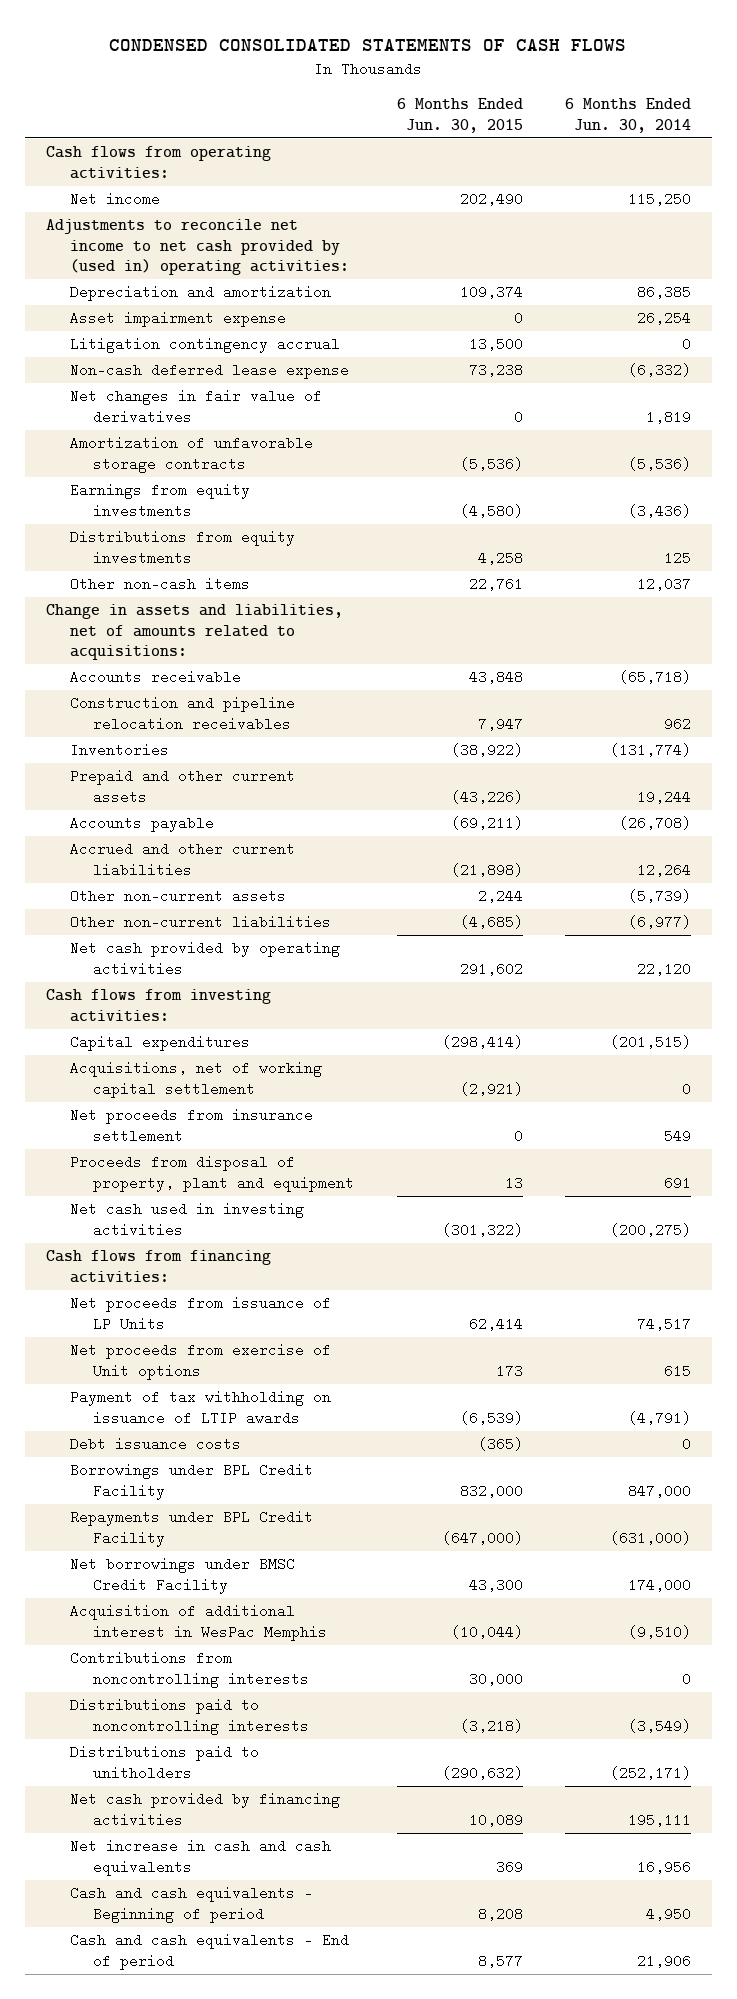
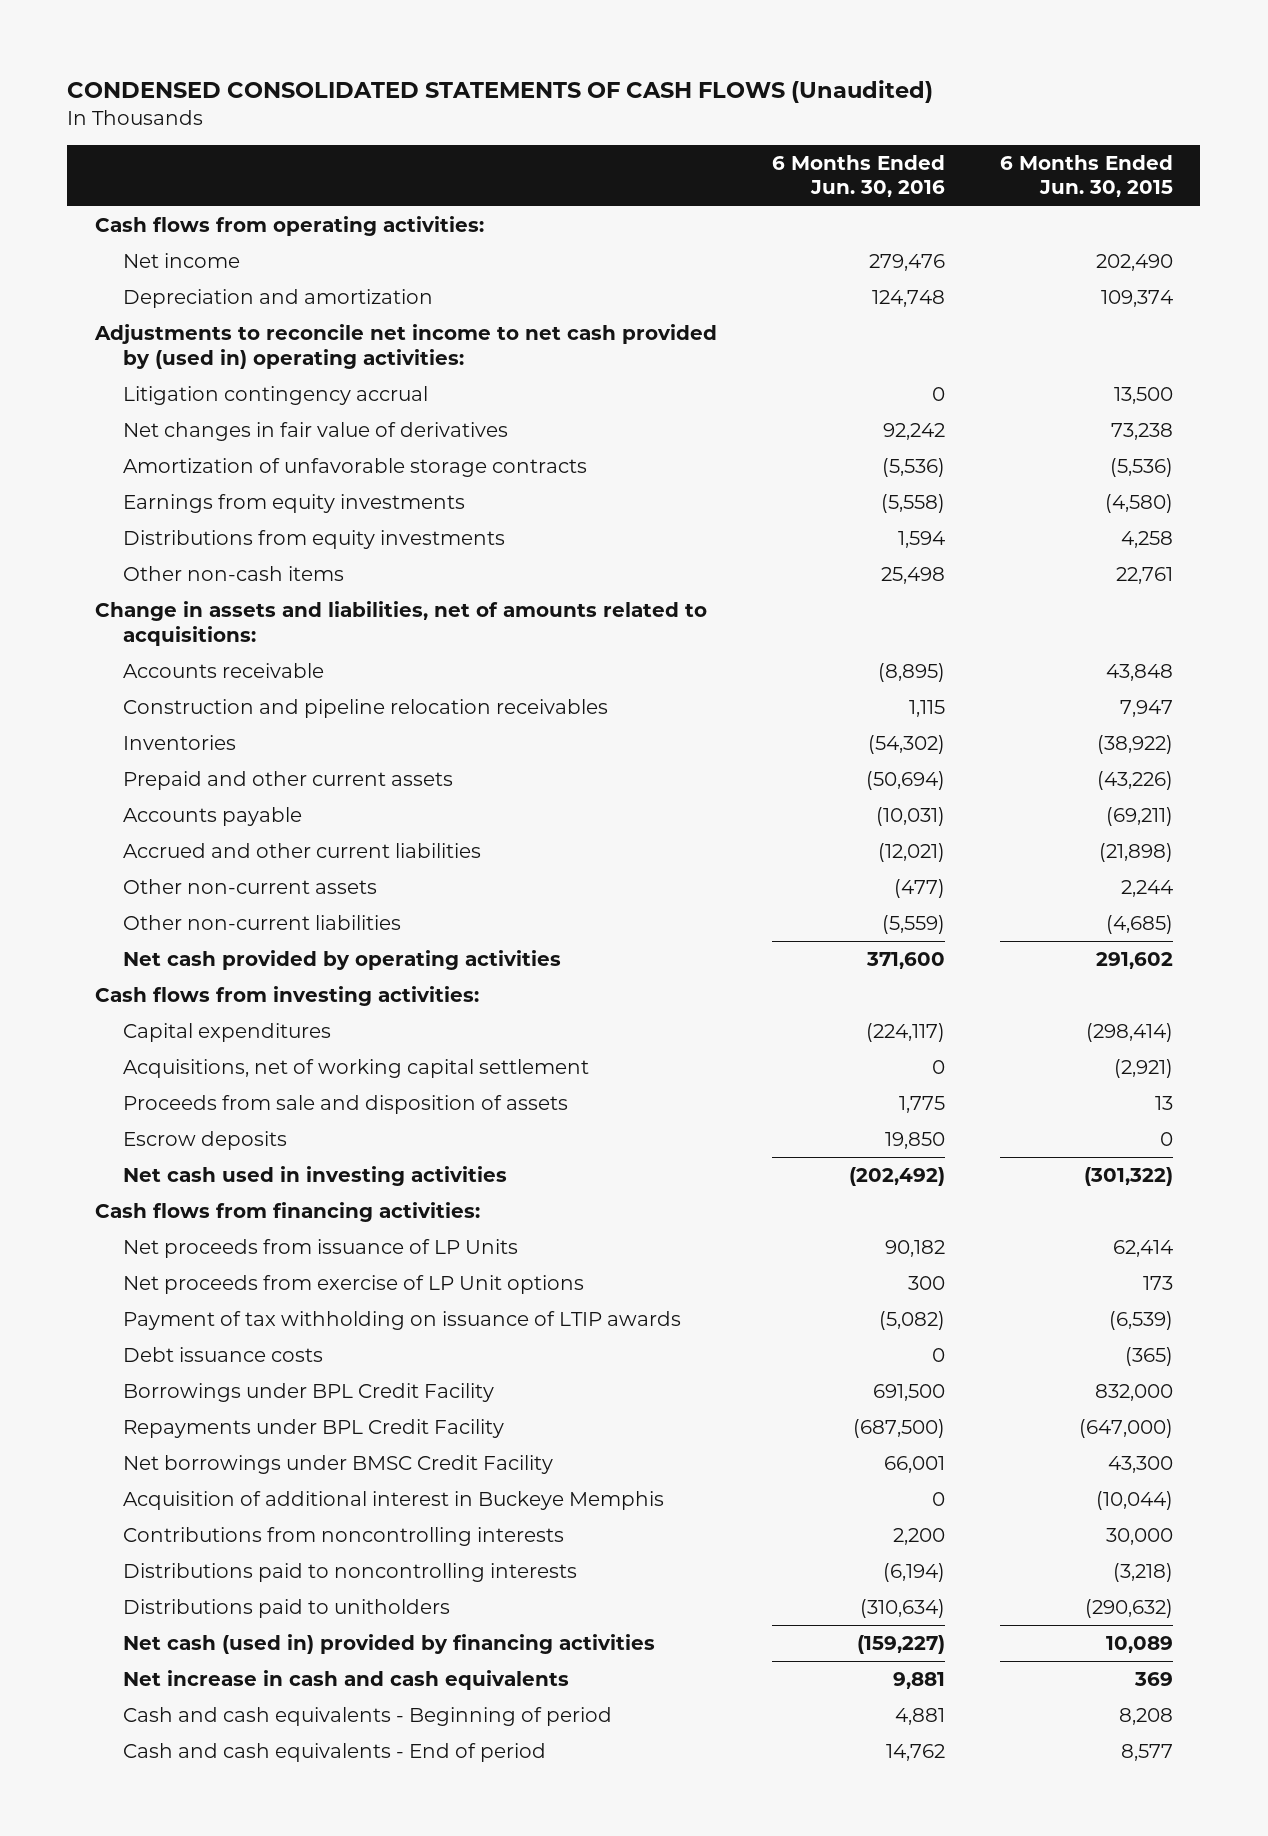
[109,39,627,52] CONDENSED CONSOLIDATED STATEMENTS OF CASH FLOWS -> [67,80,934,104] CONDENSED CONSOLIDATED STATEMENTS OF CASH FLOWS (Unaudited)
[564,98,691,133] 6 Months Ended Jun. 30, 2014 -> none
none -> [771,154,945,198] 6 Months Ended Jun. 30, 2016
[69,311,286,328] Asset impairment expense -> none
[46,219,349,275] Adjustments to reconcile net income to net cash provided by (used in) operating activities: -> [93,324,717,369] Adjustments to reconcile net income to net cash provided by (used in) operating activities:
[69,389,322,424] Net changes in fair value of derivatives -> none
[69,363,349,380] Non-cash deferred lease expense -> [123,422,509,442] Net changes in fair value of derivatives
[69,1108,313,1143] Net proceeds from insurance settlement -> none
[69,1155,355,1192] Proceeds from disposal of property, plant and equipment -> [123,1095,569,1115] Proceeds from sale and disposition of assets
none -> [123,1131,288,1151] Escrow deposits
[69,1343,331,1380] Net proceeds from exercise of Unit options -> [123,1275,585,1295] Net proceeds from exercise of LP Unit options
[69,1604,328,1641] Acquisition of additional interest in WesPac Memphis -> [123,1491,665,1511] Acquisition of additional interest in Buckeye Memphis
[69,1792,340,1827] Net cash provided by financing activities -> [123,1634,656,1655] Net cash (used in) provided by financing activities

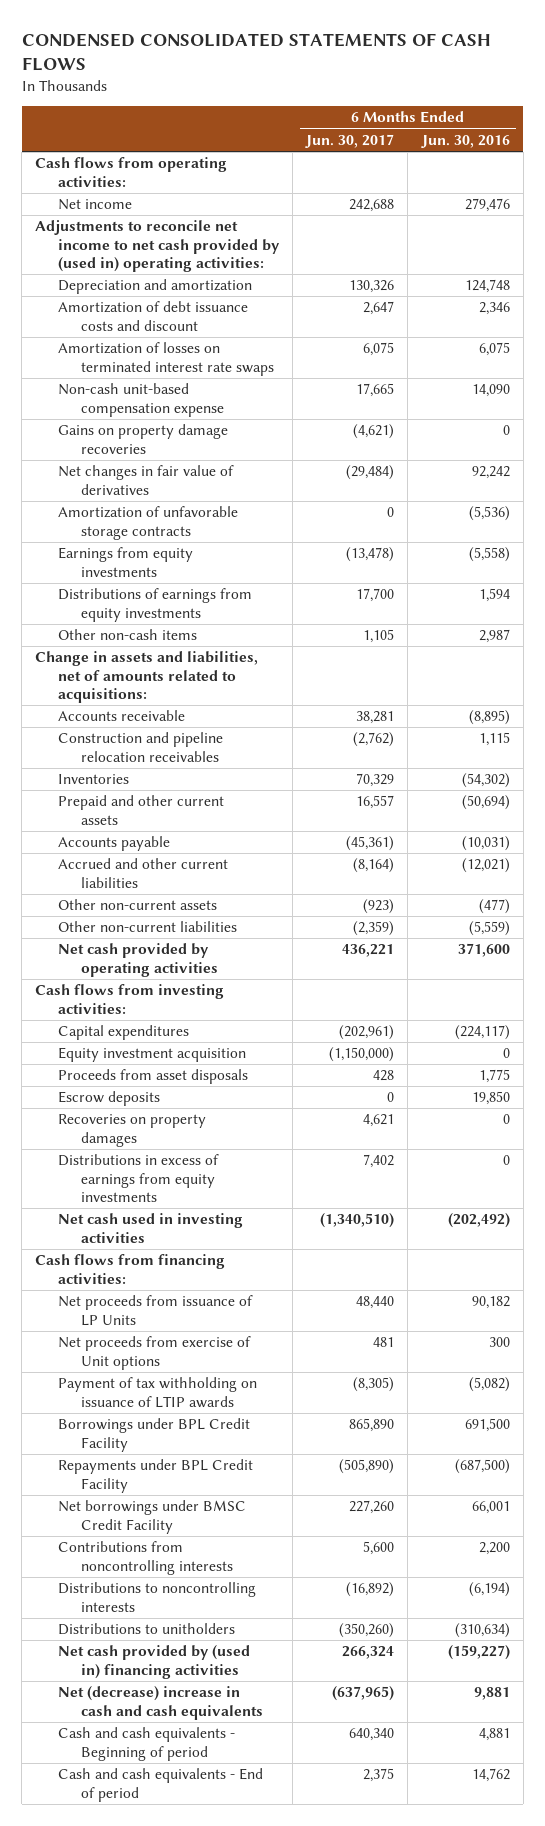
[67,80,934,104] CONDENSED CONSOLIDATED STATEMENTS OF CASH FLOWS (Unaudited) -> [21,32,491,71] CONDENSED CONSOLIDATED STATEMENTS OF CASH FLOWS
[999,154,1173,198] 6 Months Ended Jun. 30, 2015 -> none
none -> [305,133,395,148] Jun. 30, 2017
[123,386,429,406] Litigation contingency accrual -> none
[123,289,434,309] Depreciation and amortization -> [58,279,253,295] Depreciation and amortization
none -> [58,301,249,331] Amortization of debt issuance costs and discount
none -> [58,342,275,376] Amortization of losses on terminated interest rate swaps
none -> [58,383,225,417] Non-cash unit-based compensation expense
none -> [58,424,229,454] Gains on property damage recoveries
[123,530,506,550] Distributions from equity investments -> [58,588,253,622] Distributions of earnings from equity investments
[880,567,945,585] 25,498 -> [478,629,510,644] 2,987
[123,1059,590,1079] Acquisitions, net of working capital settlement -> none
none -> [58,1047,247,1063] Equity investment acquisition
[123,1095,569,1115] Proceeds from sale and disposition of assets -> [58,1069,249,1085] Proceeds from asset disposals
none -> [58,1114,207,1147] Recoveries on property damages
none -> [58,1154,220,1203] Distributions in excess of earnings from equity investments
[123,1275,585,1295] Net proceeds from exercise of LP Unit options -> [58,1336,252,1370] Net proceeds from exercise of Unit options
[123,1347,324,1363] Debt issuance costs -> none
[123,1491,665,1511] Acquisition of additional interest in Buckeye Memphis -> none
[123,1563,578,1583] Distributions paid to noncontrolling interests -> [58,1582,257,1612] Distributions to noncontrolling interests
[123,1599,451,1619] Distributions paid to unitholders -> [58,1623,236,1636] Distributions to unitholders
[123,1634,656,1655] Net cash (used in) provided by financing activities -> [58,1645,251,1679] Net cash provided by (used in) financing activities
[123,1670,570,1691] Net increase in cash and cash equivalents -> [58,1686,264,1720] Net (decrease) increase in cash and cash equivalents

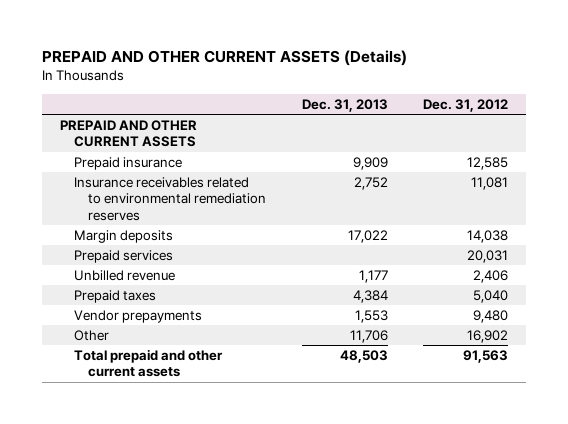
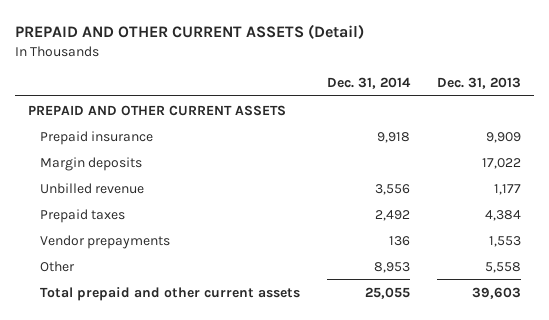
[41,50,407,67] PREPAID AND OTHER CURRENT ASSETS (Details) -> [14,23,364,39] PREPAID AND OTHER CURRENT ASSETS (Detail)
[423,98,509,112] Dec. 31, 2012 -> none
none -> [326,77,411,90] Dec. 31, 2014
[73,176,267,221] Insurance receivables related to environmental remediation reserves -> none
[73,249,173,263] Prepaid services -> none
[349,329,388,343] 11,706 -> [484,261,521,273] 5,558
[339,349,388,363] 48,503 -> [471,286,521,299] 39,603

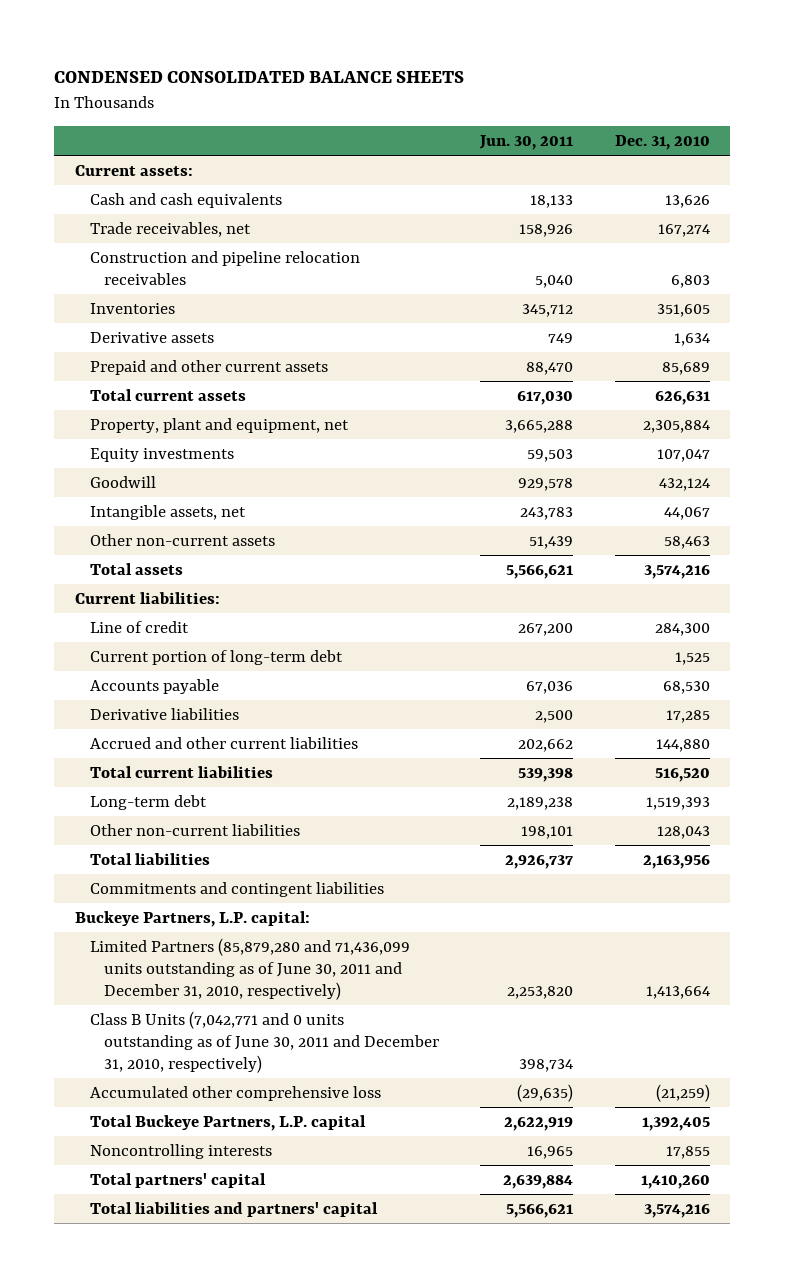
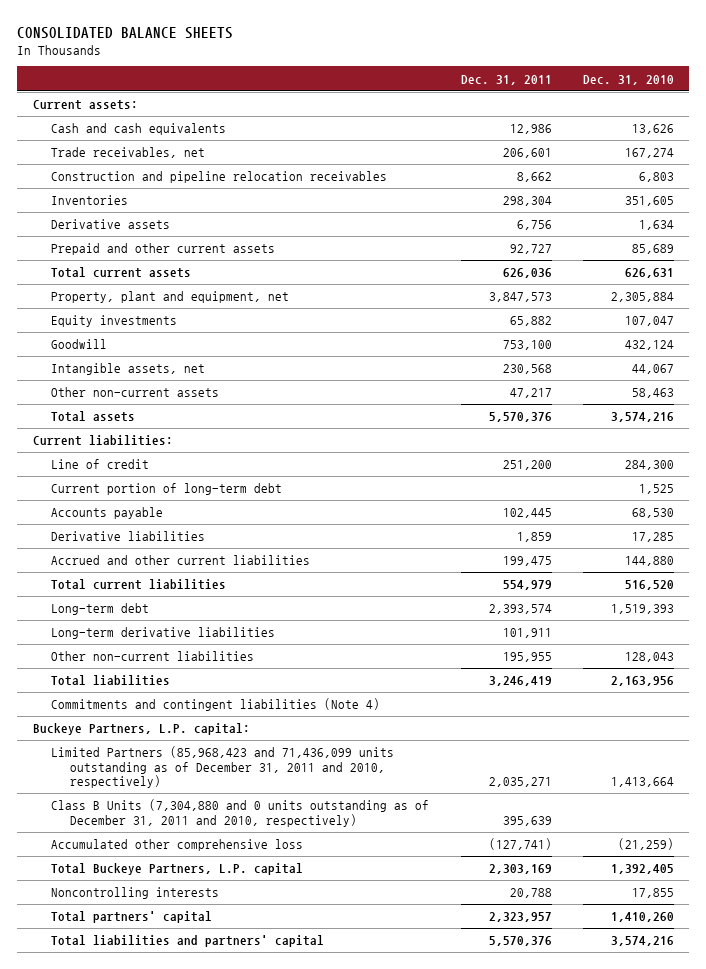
[54,70,465,83] CONDENSED CONSOLIDATED BALANCE SHEETS -> [17,26,234,39] CONSOLIDATED BALANCE SHEETS
[479,134,574,150] Jun. 30, 2011 -> none
none -> [460,74,552,85] Dec. 31, 2011
none -> [51,627,276,640] Long-term derivative liabilities
[89,881,384,897] Commitments and contingent liabilities -> [51,698,381,712] Commitments and contingent liabilities (Note 4)
[89,937,410,1000] Limited Partners (85,879,280 and 71,436,099 units outstanding as of June 30, 2011 and December 31, 2010, respectively) -> [51,746,395,789] Limited Partners (85,968,423 and 71,436,099 units outstanding as of December 31, 2011 and 2010, respectively)
[89,1010,440,1073] Class B Units (7,042,771 and 0 units outstanding as of June 30, 2011 and December 31, 2010, respectively) -> [51,799,430,827] Class B Units (7,304,880 and 0 units outstanding as of December 31, 2011 and 2010, respectively)

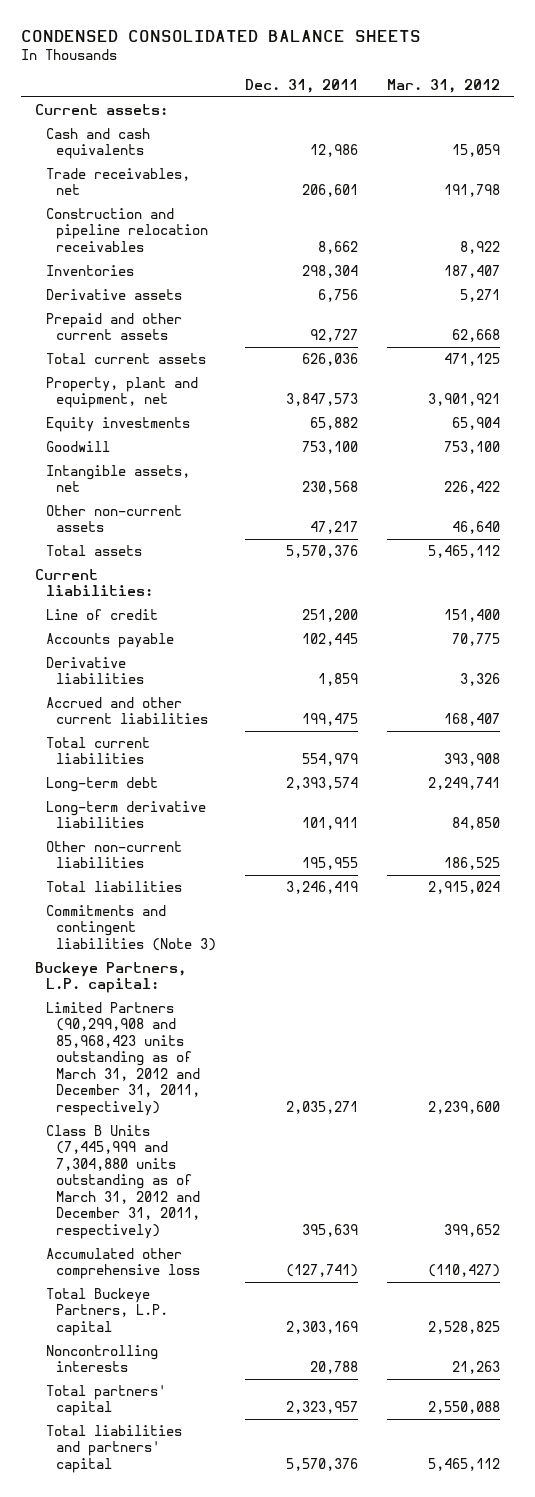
[17,26,234,39] CONSOLIDATED BALANCE SHEETS -> [20,29,421,42] CONDENSED CONSOLIDATED BALANCE SHEETS
[582,74,674,85] Dec. 31, 2010 -> none
none -> [386,79,500,94] Mar. 31, 2012
[51,483,283,496] Current portion of long-term debt -> none
[51,698,381,712] Commitments and contingent liabilities (Note 4) -> [45,904,216,951] Commitments and contingent liabilities (Note 3)
[51,746,395,789] Limited Partners (85,968,423 and 71,436,099 units outstanding as of December 31, 2011 and 2010, respectively) -> [45,1001,200,1116] Limited Partners (90,299,908 and 85,968,423 units outstanding as of March 31, 2012 and December 31, 2011, respectively)
[51,799,430,827] Class B Units (7,304,880 and 0 units outstanding as of December 31, 2011 and 2010, respectively) -> [45,1124,200,1239] Class B Units (7,445,999 and 7,304,880 units outstanding as of March 31, 2012 and December 31, 2011, respectively)

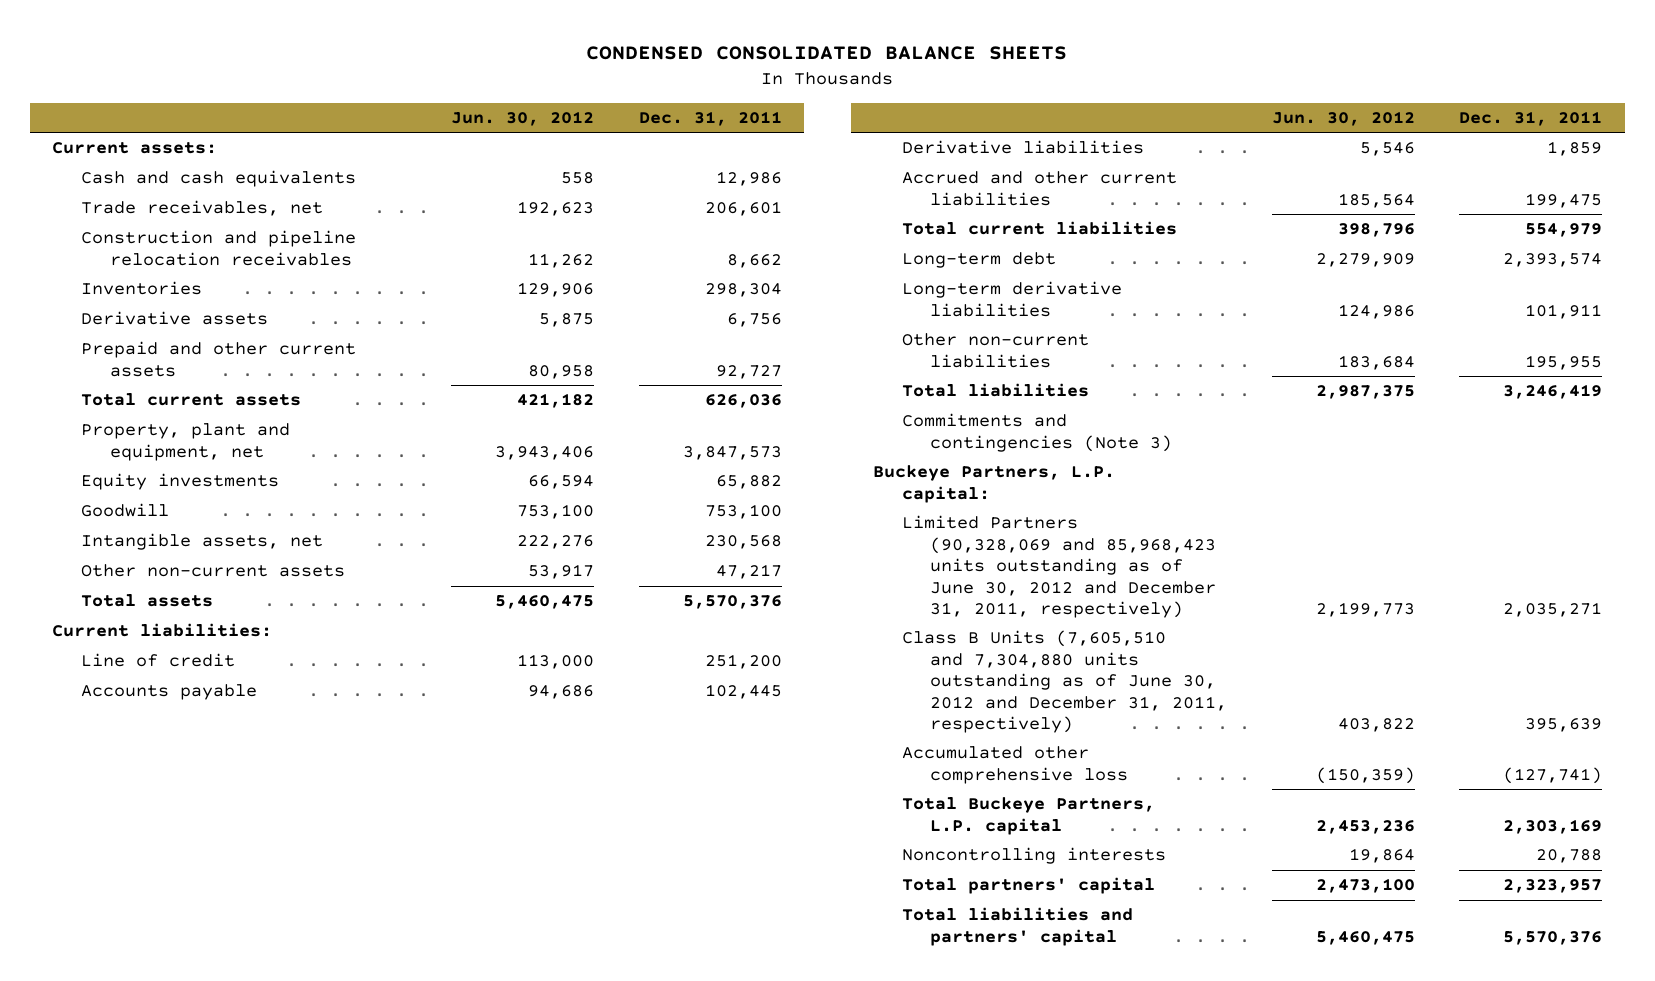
[386,79,500,94] Mar. 31, 2012 -> none
none -> [451,111,595,127] Jun. 30, 2012
[45,904,216,951] Commitments and contingent liabilities (Note 3) -> [901,413,1173,452] Commitments and contingencies (Note 3)
[45,1001,200,1116] Limited Partners (90,299,908 and 85,968,423 units outstanding as of March 31, 2012 and December 31, 2011, respectively) -> [901,515,1217,619] Limited Partners (90,328,069 and 85,968,423 units outstanding as of June 30, 2012 and December 31, 2011, respectively)
[45,1124,200,1239] Class B Units (7,445,999 and 7,304,880 units outstanding as of March 31, 2012 and December 31, 2011, respectively) -> [901,630,1228,734] Class B Units (7,605,510 and 7,304,880 units outstanding as of June 30, 2012 and December 31, 2011, respectively)

